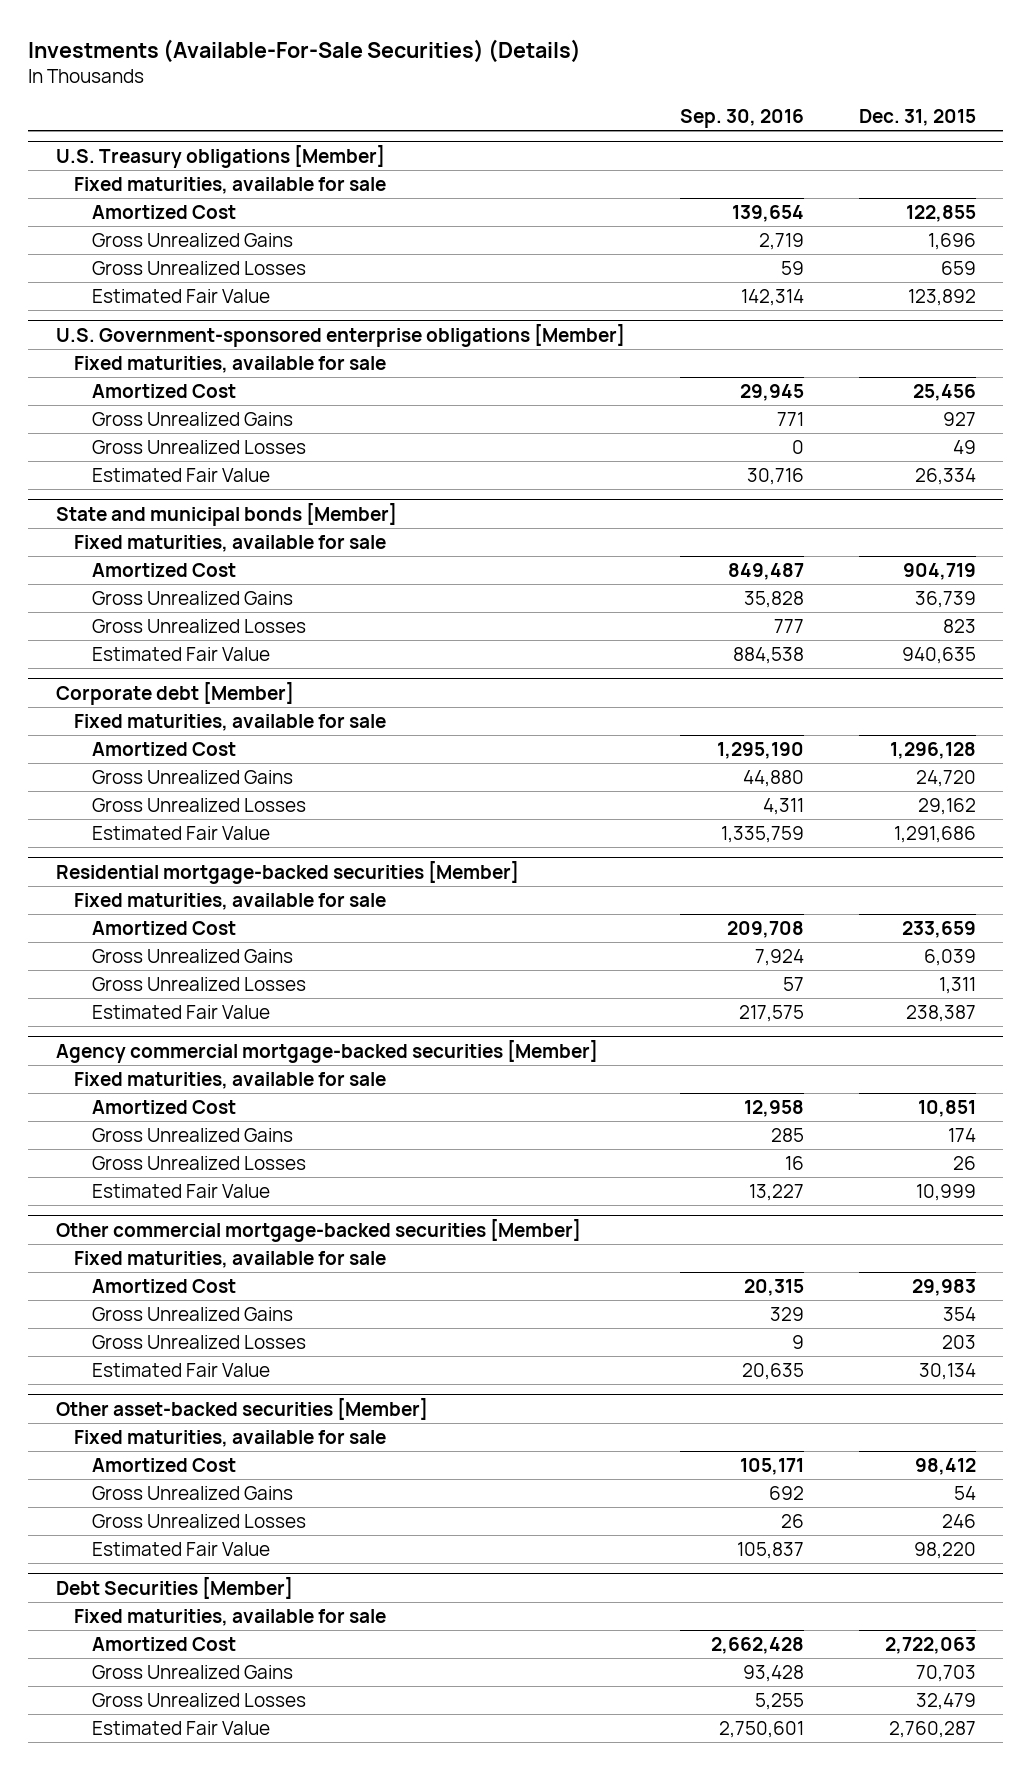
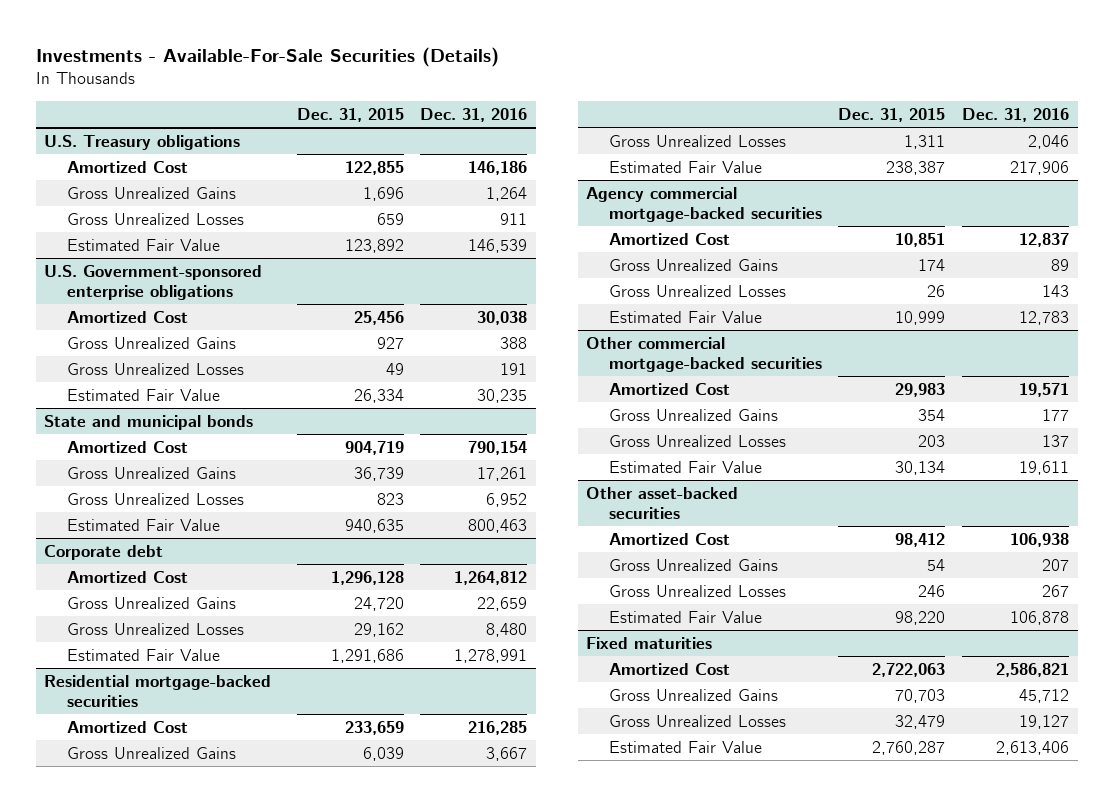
[28,38,582,63] Investments (Available-For-Sale Securities) (Details) -> [35,46,499,67] Investments - Available-For-Sale Securities (Details)
[679,109,804,129] Sep. 30, 2016 -> none
none -> [420,107,528,122] Dec. 31, 2016
[73,176,386,194] Fixed maturities, available for sale -> none
[55,144,385,168] U.S. Treasury obligations [Member] -> [44,134,241,150] U.S. Treasury obligations
[73,355,386,373] Fixed maturities, available for sale -> none
[55,323,625,347] U.S. Government-sponsored enterprise obligations [Member] -> [44,264,263,300] U.S. Government-sponsored enterprise obligations
[73,534,386,552] Fixed maturities, available for sale -> none
[55,502,397,526] State and municipal bonds [Member] -> [44,414,254,430] State and municipal bonds
[73,713,386,731] Fixed maturities, available for sale -> none
[55,681,294,705] Corporate debt [Member] -> [44,544,164,560] Corporate debt
[73,892,386,910] Fixed maturities, available for sale -> none
[55,860,519,884] Residential mortgage-backed securities [Member] -> [44,674,272,707] Residential mortgage-backed securities
[73,1071,386,1089] Fixed maturities, available for sale -> none
[55,1039,598,1063] Agency commercial mortgage-backed securities [Member] -> [586,186,822,222] Agency commercial mortgage-backed securities
[73,1250,386,1268] Fixed maturities, available for sale -> none
[55,1218,581,1242] Other commercial mortgage-backed securities [Member] -> [586,336,822,372] Other commercial mortgage-backed securities
[73,1429,386,1447] Fixed maturities, available for sale -> none
[55,1397,428,1420] Other asset-backed securities [Member] -> [586,486,739,519] Other asset-backed securities
[73,1608,386,1626] Fixed maturities, available for sale -> none
[55,1576,293,1599] Debt Securities [Member] -> [586,636,713,649] Fixed maturities

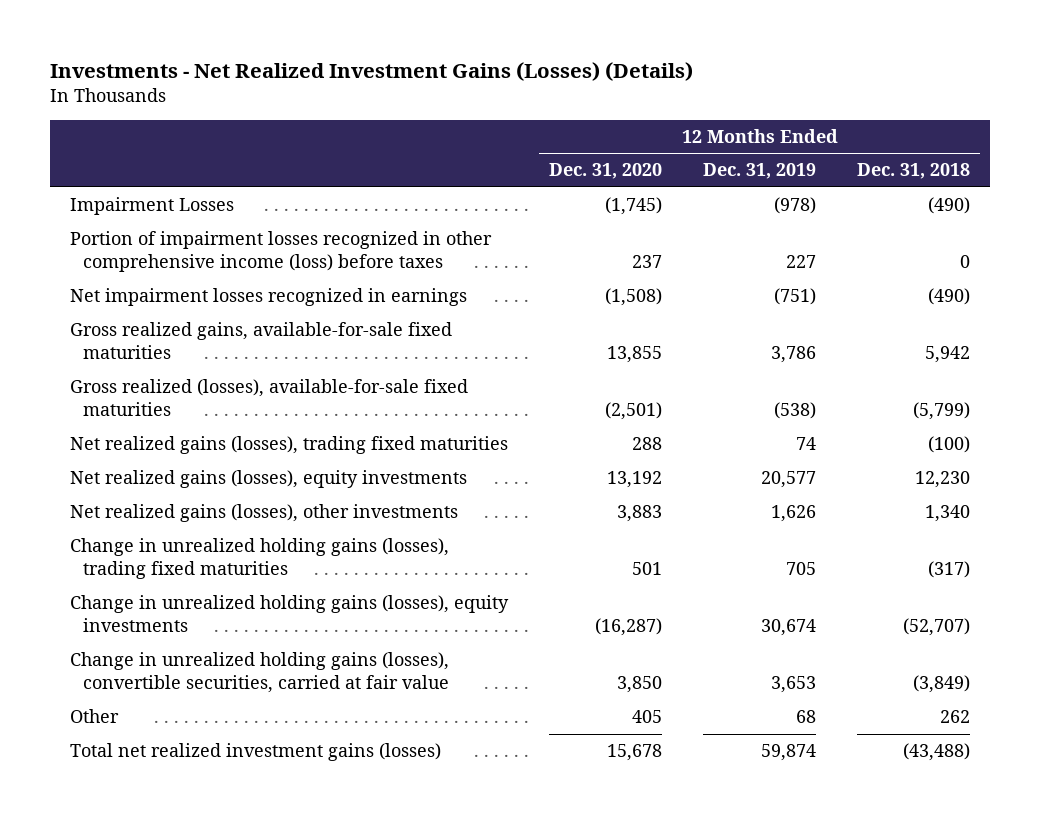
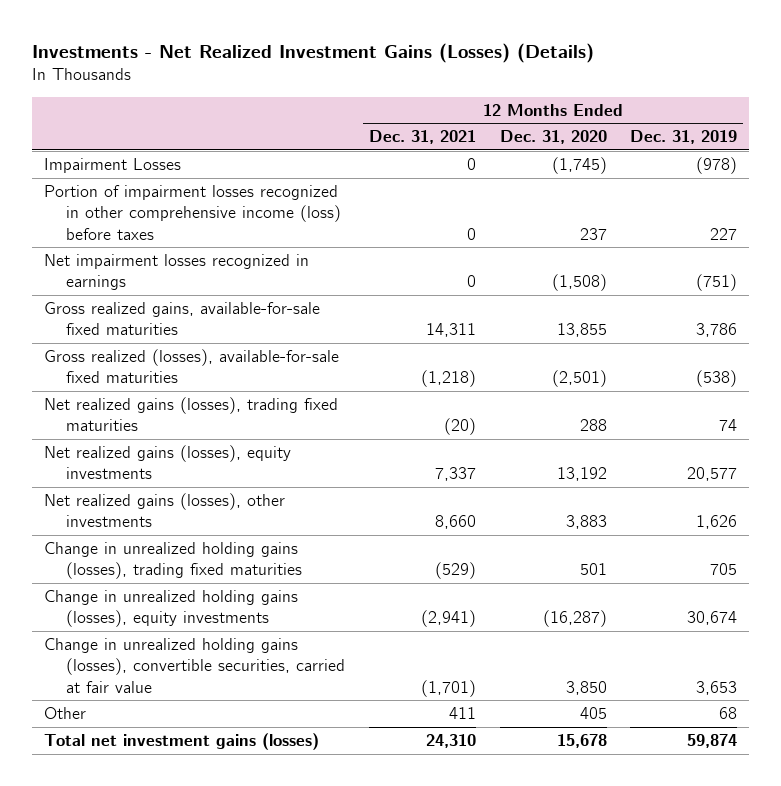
[856,163,970,180] Dec. 31, 2018 -> none
none -> [368,130,476,145] Dec. 31, 2021
[70,743,442,762] Total net realized investment gains (losses) -> [43,733,319,751] Total net investment gains (losses)

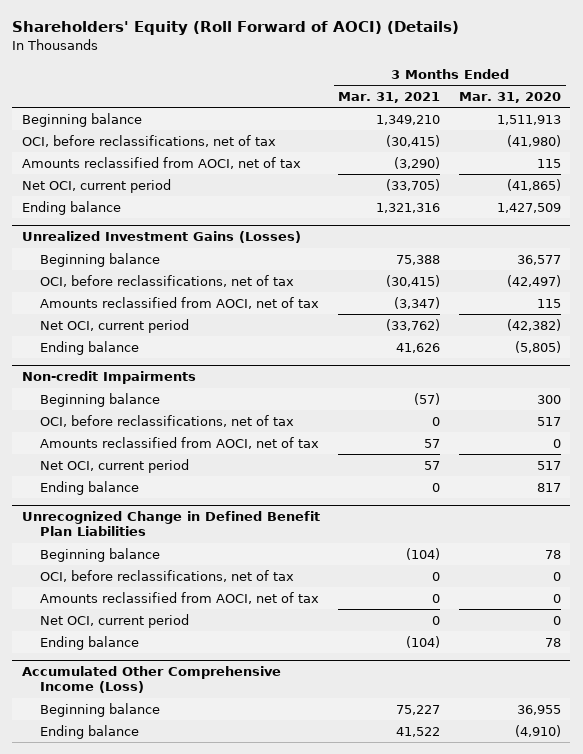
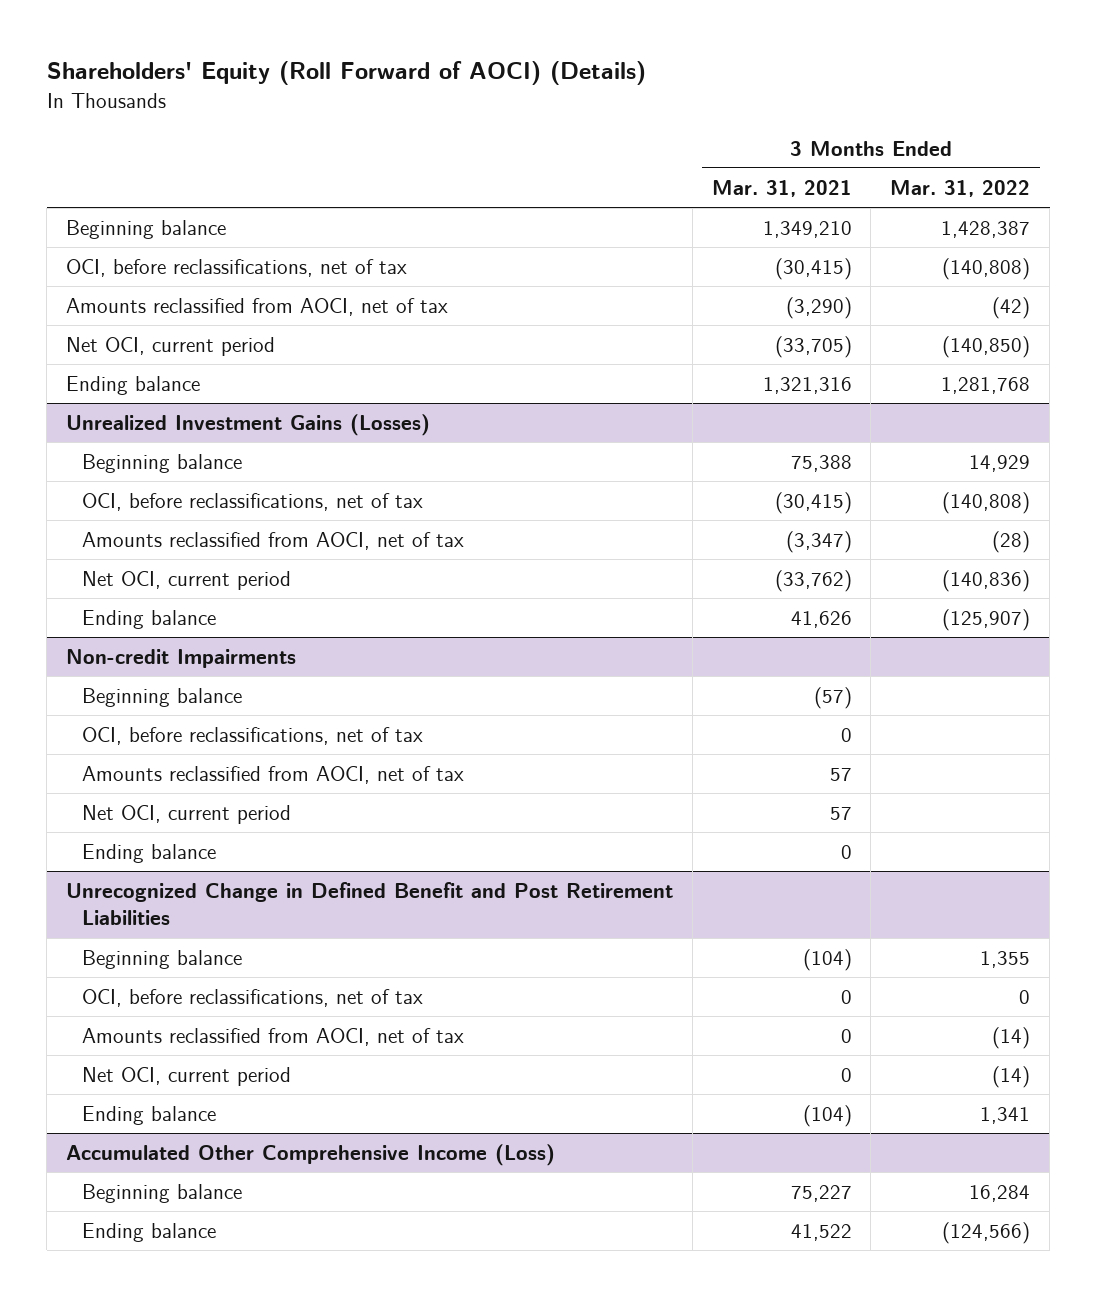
[459,91,562,103] Mar. 31, 2020 -> none
none -> [890,180,1031,198] Mar. 31, 2022
[21,511,320,537] Unrecognized Change in Defined Benefit Plan Liabilities -> [66,882,674,926] Unrecognized Change in Defined Benefit and Post Retirement Liabilities

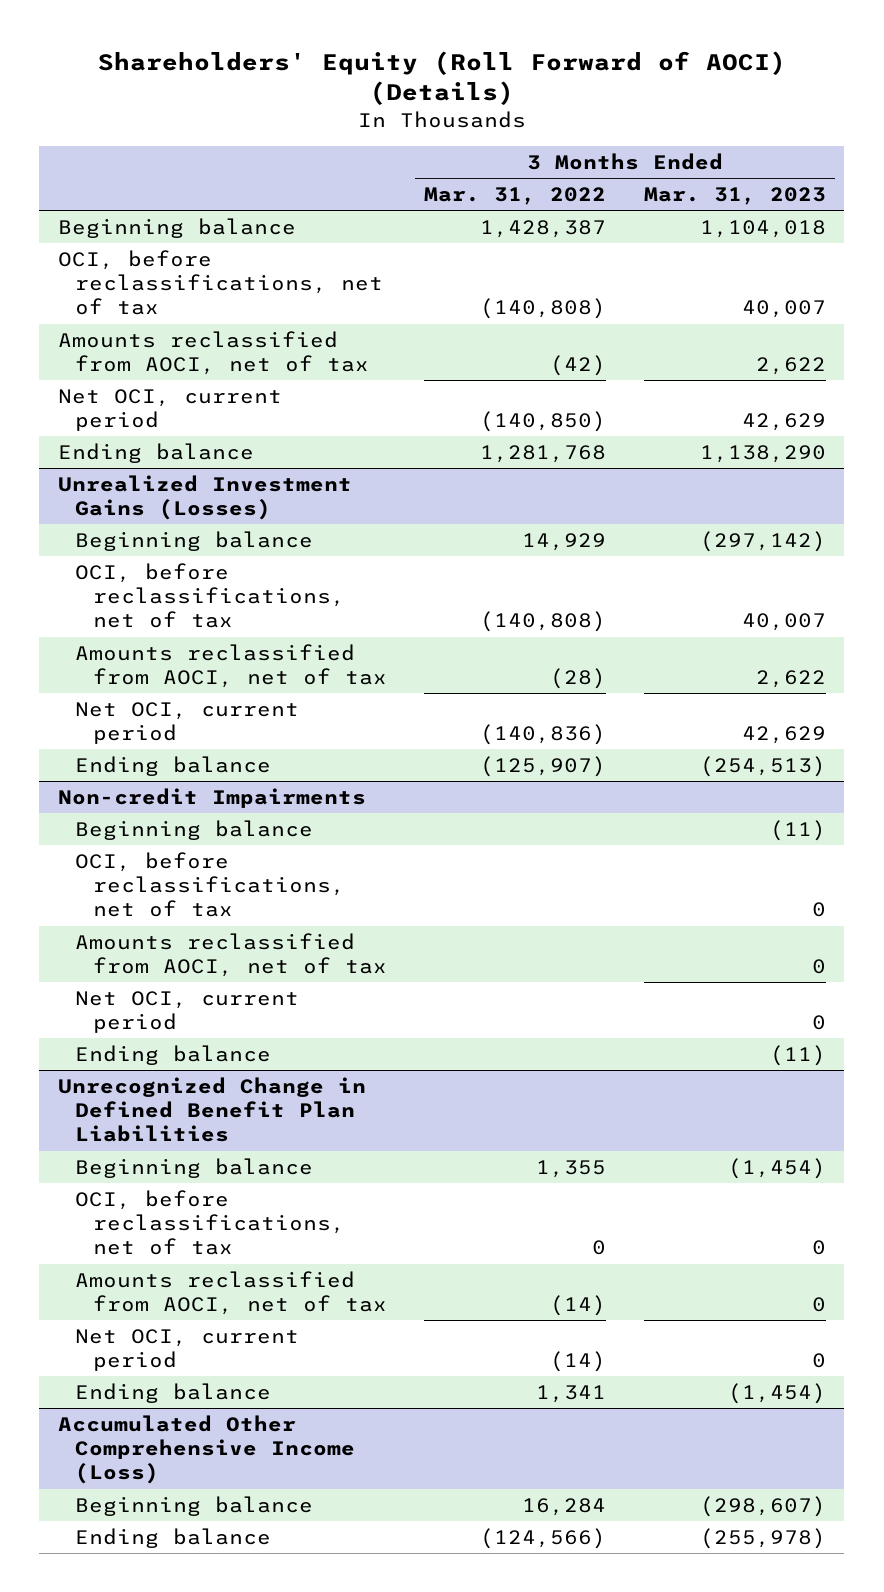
[711,180,852,198] Mar. 31, 2021 -> none
none -> [643,187,826,206] Mar. 31, 2023
[66,882,674,926] Unrecognized Change in Defined Benefit and Post Retirement Liabilities -> [58,1076,367,1143] Unrecognized Change in Defined Benefit Plan Liabilities

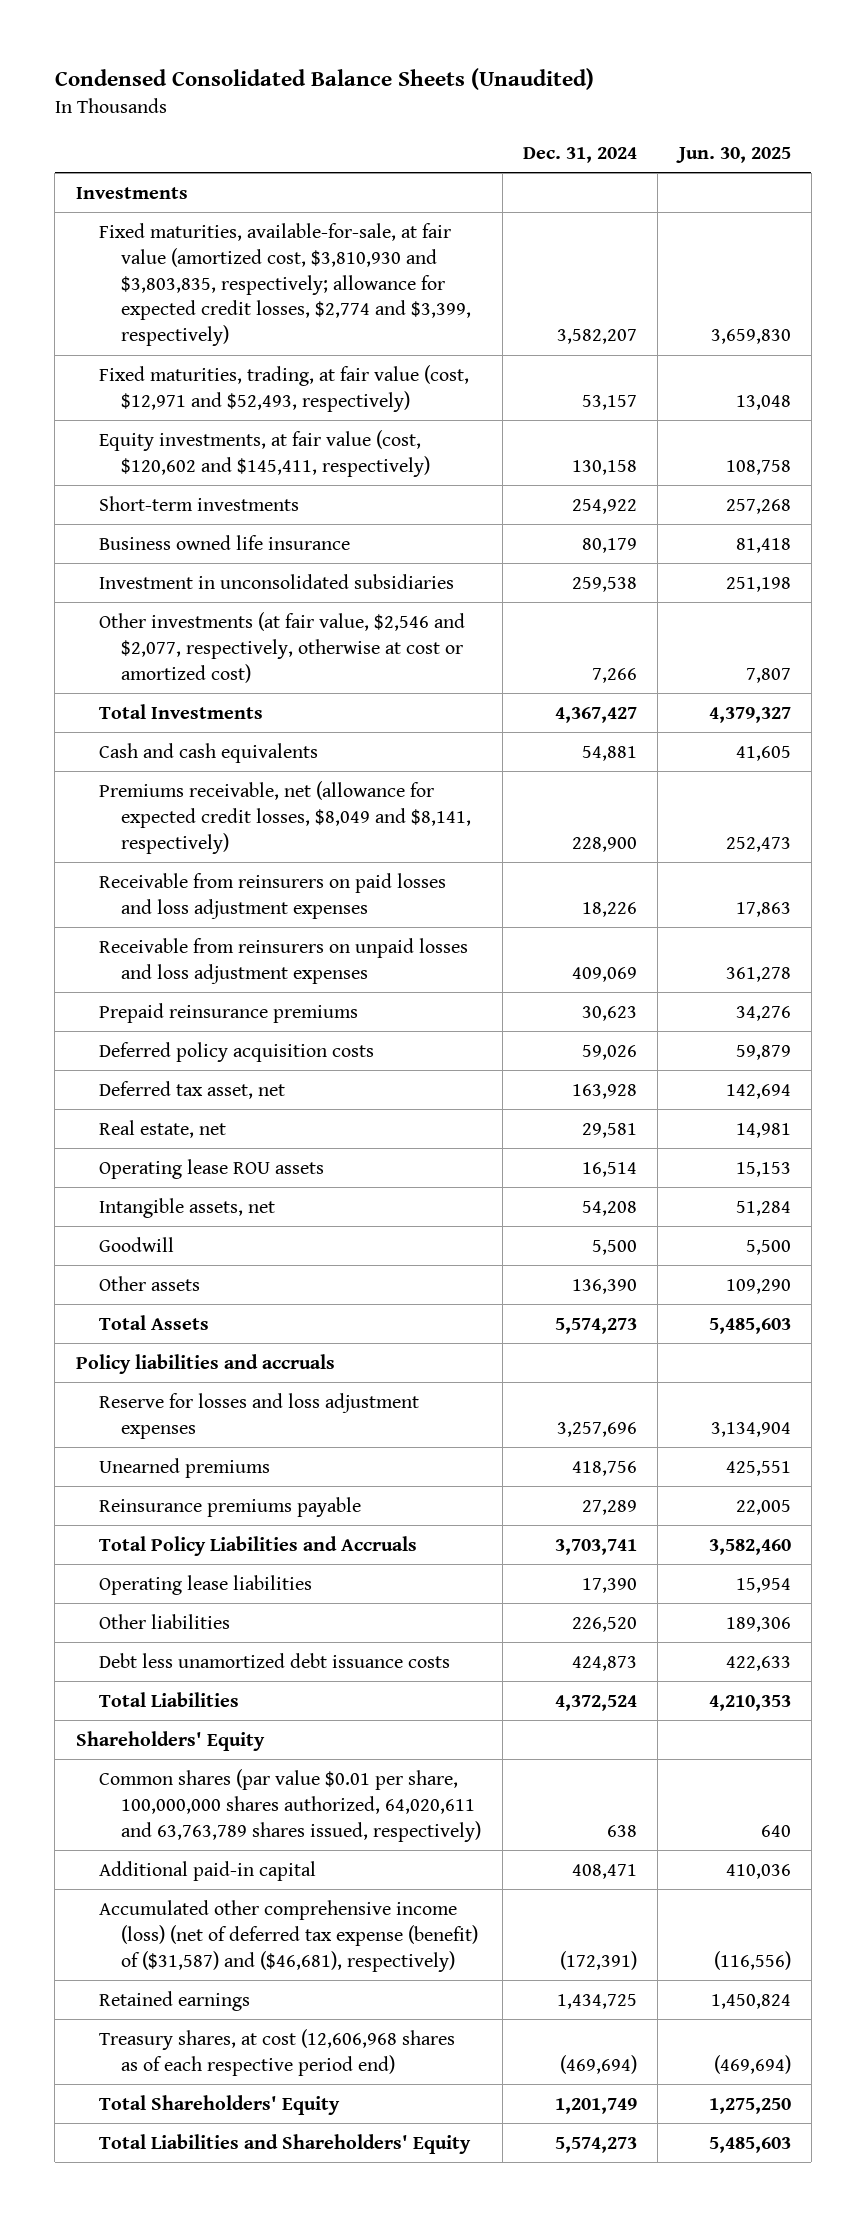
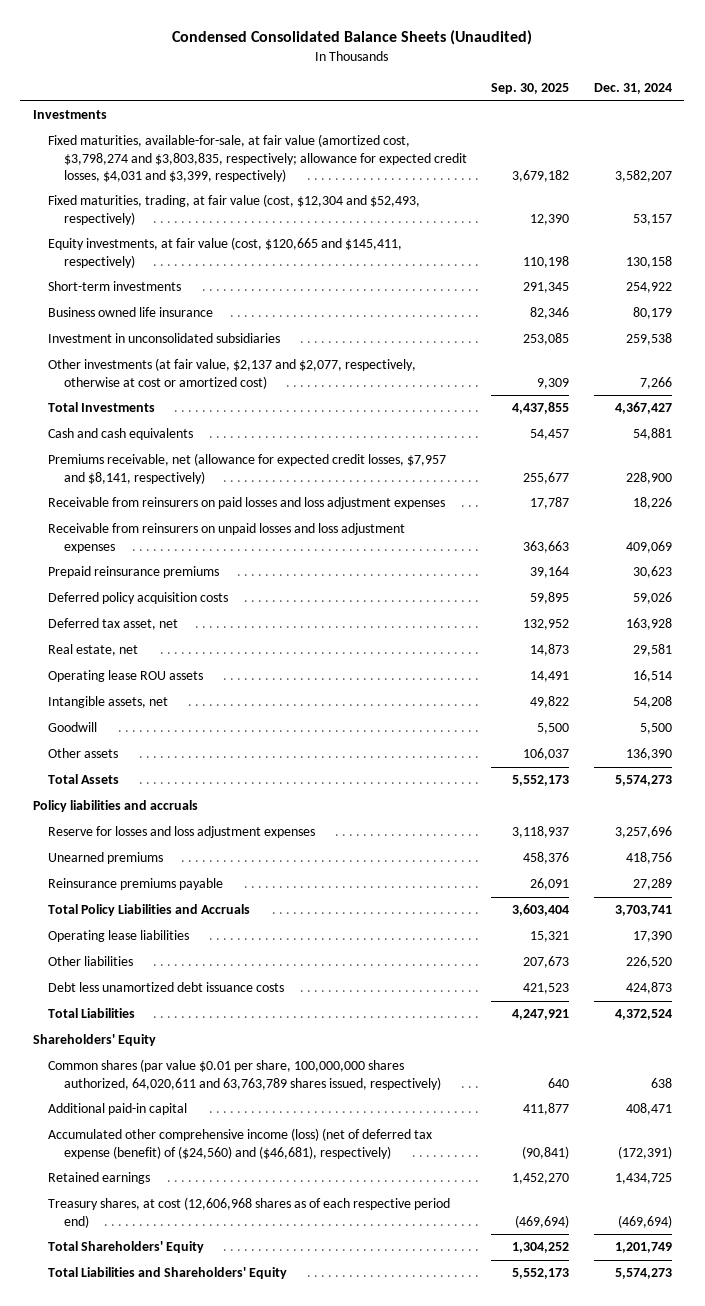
[675,146,791,163] Jun. 30, 2025 -> none
none -> [491,83,570,95] Sep. 30, 2025
[98,222,472,347] Fixed maturities, available-for-sale, at fair value (amortized cost, $3,810,930 and $3,803,835, respectively; allowance for expected credit losses, $2,774 and $3,399, respectively) -> [48,134,467,183] Fixed maturities, available-for-sale, at fair value (amortized cost, $3,798,274 and $3,803,835, respectively; allowance for expected credit losses, $4,031 and $3,399, respectively)
[98,364,469,412] Fixed maturities, trading, at fair value (cost, $12,971 and $52,493, respectively) -> [48,194,421,225] Fixed maturities, trading, at fair value (cost, $12,304 and $52,493, respectively)
[98,429,431,477] Equity investments, at fair value (cost, $120,602 and $145,411, respectively) -> [48,237,403,268] Equity investments, at fair value (cost, $120,665 and $145,411, respectively)
[98,611,465,683] Other investments (at fair value, $2,546 and $2,077, respectively, otherwise at cost or amortized cost) -> [48,358,417,389] Other investments (at fair value, $2,137 and $2,077, respectively, otherwise at cost or amortized cost)
[98,780,472,854] Premiums receivable, net (allowance for expected credit losses, $8,049 and $8,141, respectively) -> [48,453,447,484] Premiums receivable, net (allowance for expected credit losses, $7,957 and $8,141, respectively)
[98,1899,479,1972] Accumulated other comprehensive income (loss) (net of deferred tax expense (benefit) of ($31,587) and ($46,681), respectively) -> [48,1128,433,1159] Accumulated other comprehensive income (loss) (net of deferred tax expense (benefit) of ($24,560) and ($46,681), respectively)

